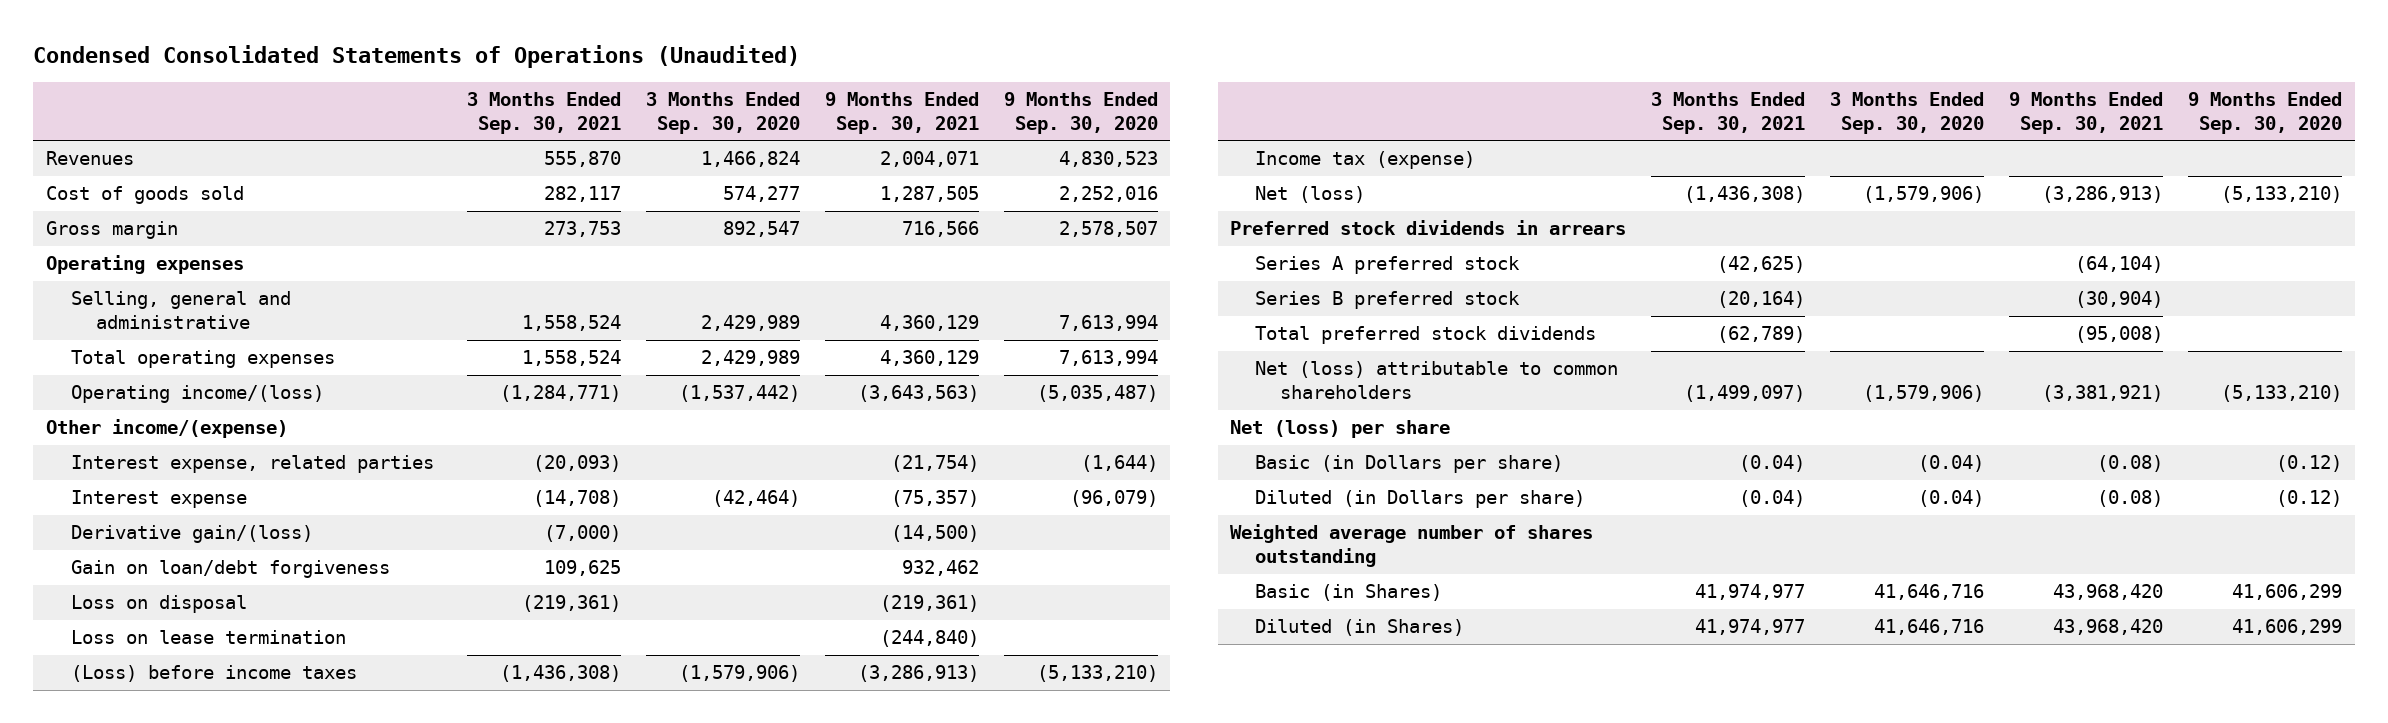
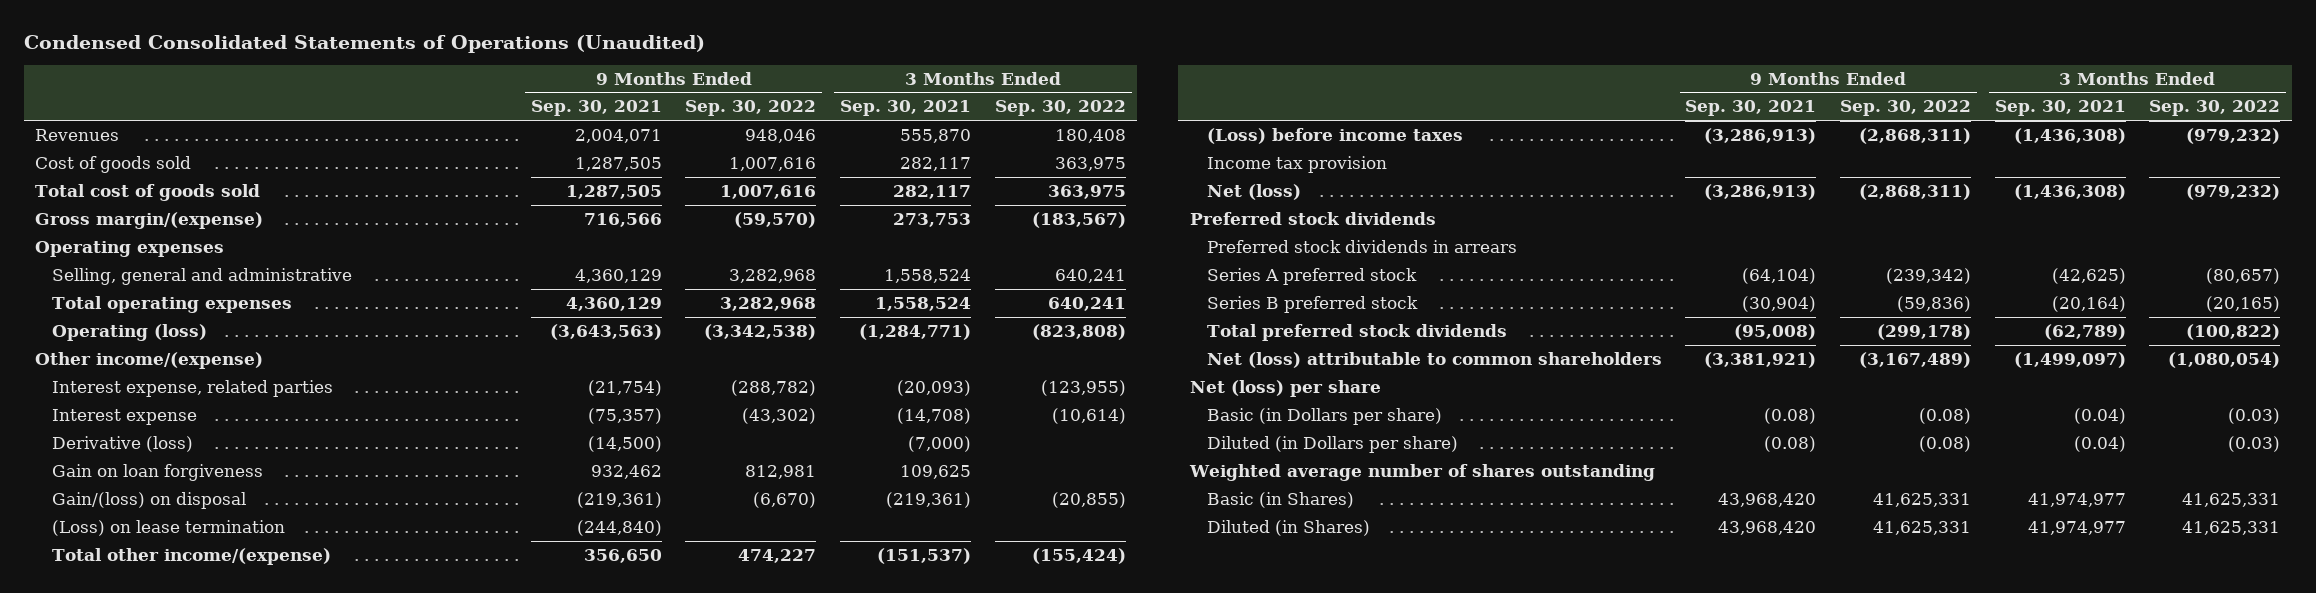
[645,91,800,134] 3 Months Ended Sep. 30, 2020 -> none
[1003,91,1158,134] 9 Months Ended Sep. 30, 2020 -> none
none -> [685,100,817,117] Sep. 30, 2022
none -> [994,100,1126,117] Sep. 30, 2022
none -> [35,183,261,201] Total cost of goods sold
[45,221,178,240] Gross margin -> [35,211,264,229] Gross margin/(expense)
[70,385,324,404] Operating income/(loss) -> [52,323,208,341] Operating (loss)
[70,525,313,544] Derivative gain/(loss) -> [52,435,194,452] Derivative (loss)
[70,560,390,579] Gain on loan/debt forgiveness -> [52,463,264,481] Gain on loan forgiveness
[70,595,247,614] Loss on disposal -> [52,491,247,509] Gain/(loss) on disposal
[70,630,346,645] Loss on lease termination -> [52,519,286,536] (Loss) on lease termination
none -> [52,547,332,565] Total other income/(expense)
[1255,151,1476,170] Income tax (expense) -> [1206,155,1387,173] Income tax provision
none -> [1190,211,1437,225] Preferred stock dividends

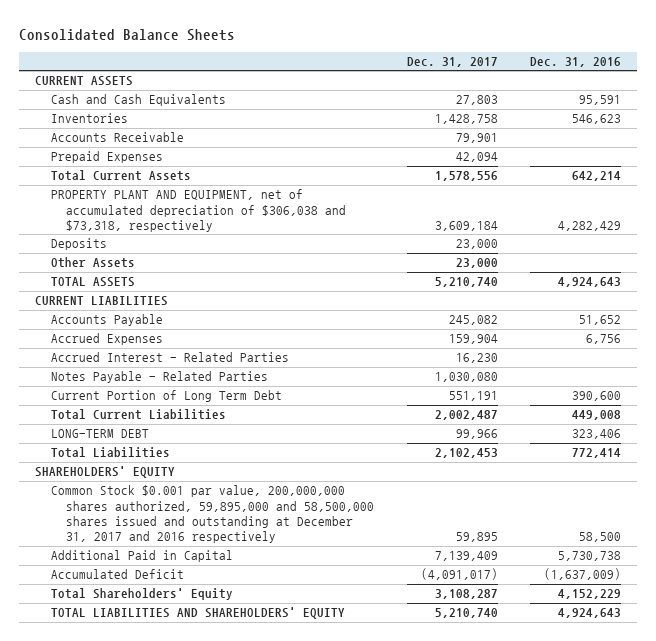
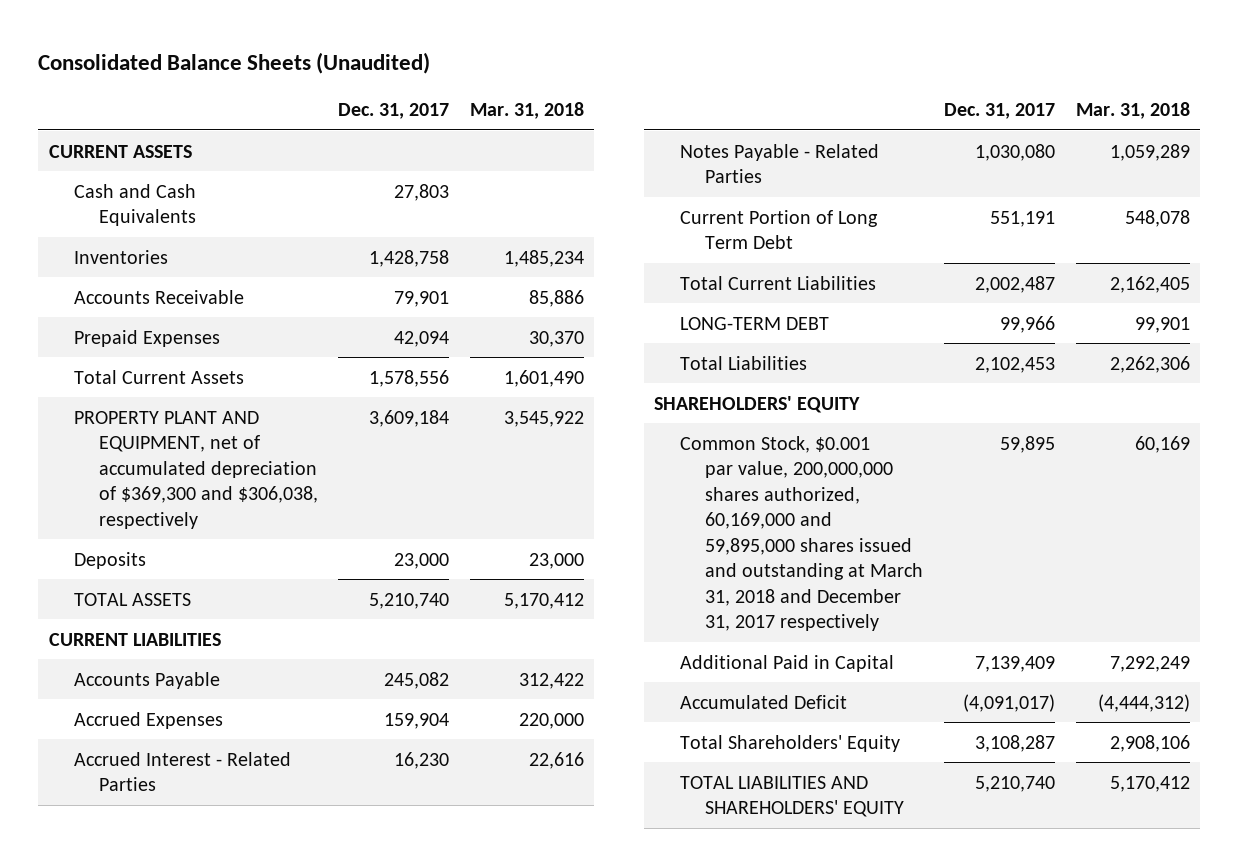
[19,29,236,42] Consolidated Balance Sheets -> [38,51,431,74] Consolidated Balance Sheets (Unaudited)
[529,57,621,68] Dec. 31, 2016 -> none
none -> [469,102,584,120] Mar. 31, 2018
[50,189,347,233] PROPERTY PLANT AND EQUIPMENT, net of accumulated depreciation of $306,038 and $73,318, respectively -> [73,410,319,529] PROPERTY PLANT AND EQUIPMENT, net of accumulated depreciation of $369,300 and $306,038, respectively
[50,257,135,269] Other Assets -> none
[50,485,375,544] Common Stock $0.001 par value, 200,000,000 shares authorized, 59,895,000 and 58,500,000 shares issued and outstanding at December 31, 2017 and 2016 respectively -> [679,435,924,632] Common Stock, $0.001 par value, 200,000,000 shares authorized, 60,169,000 and 59,895,000 shares issued and outstanding at March 31, 2018 and December 31, 2017 respectively

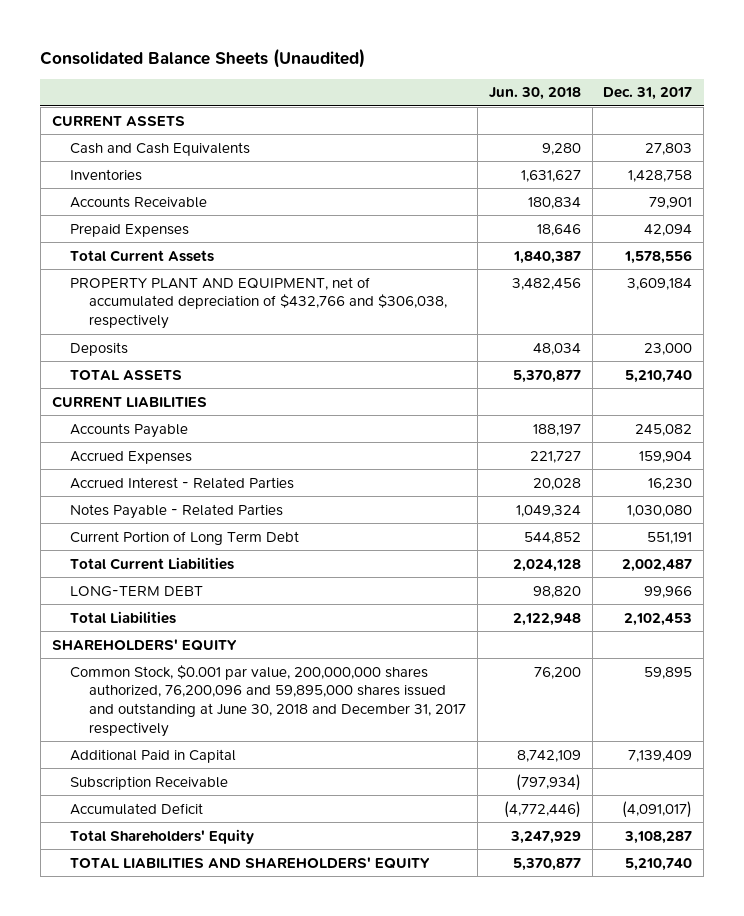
[469,102,584,120] Mar. 31, 2018 -> none
none -> [488,87,581,101] Jun. 30, 2018
[73,410,319,529] PROPERTY PLANT AND EQUIPMENT, net of accumulated depreciation of $369,300 and $306,038, respectively -> [70,276,448,330] PROPERTY PLANT AND EQUIPMENT, net of accumulated depreciation of $432,766 and $306,038, respectively
[679,435,924,632] Common Stock, $0.001 par value, 200,000,000 shares authorized, 60,169,000 and 59,895,000 shares issued and outstanding at March 31, 2018 and December 31, 2017 respectively -> [70,664,467,737] Common Stock, $0.001 par value, 200,000,000 shares authorized, 76,200,096 and 59,895,000 shares issued and outstanding at June 30, 2018 and December 31, 2017 respectively
none -> [70,775,229,790] Subscription Receivable

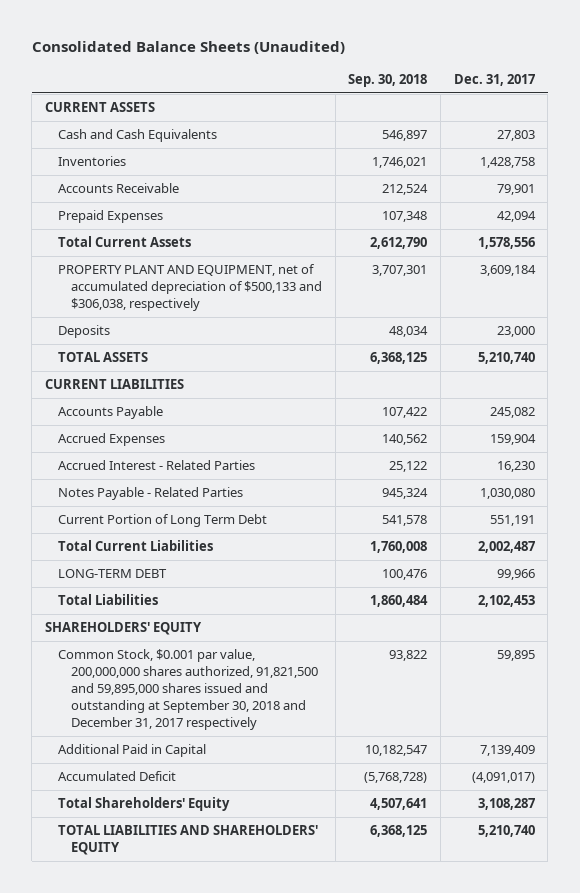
[488,87,581,101] Jun. 30, 2018 -> none
none -> [348,73,428,87] Sep. 30, 2018
[70,276,448,330] PROPERTY PLANT AND EQUIPMENT, net of accumulated depreciation of $432,766 and $306,038, respectively -> [57,264,322,312] PROPERTY PLANT AND EQUIPMENT, net of accumulated depreciation of $500,133 and $306,038, respectively
[70,664,467,737] Common Stock, $0.001 par value, 200,000,000 shares authorized, 76,200,096 and 59,895,000 shares issued and outstanding at June 30, 2018 and December 31, 2017 respectively -> [57,649,318,731] Common Stock, $0.001 par value, 200,000,000 shares authorized, 91,821,500 and 59,895,000 shares issued and outstanding at September 30, 2018 and December 31, 2017 respectively
[70,775,229,790] Subscription Receivable -> none

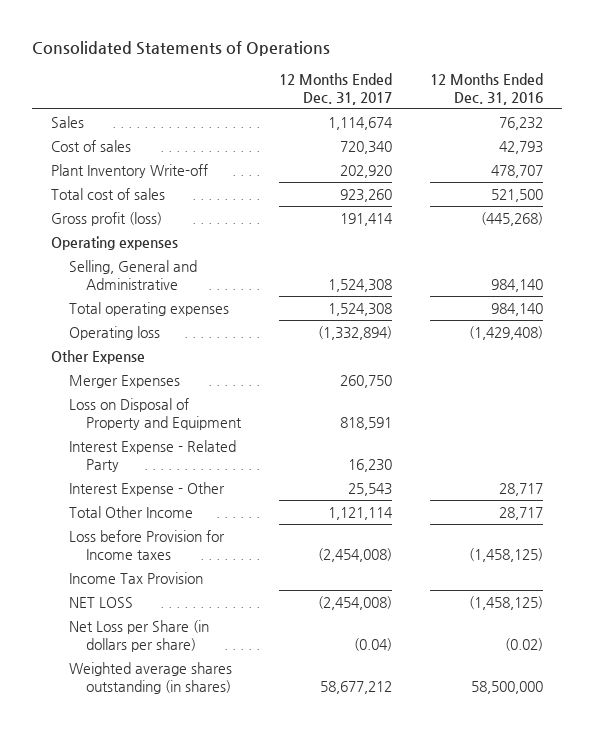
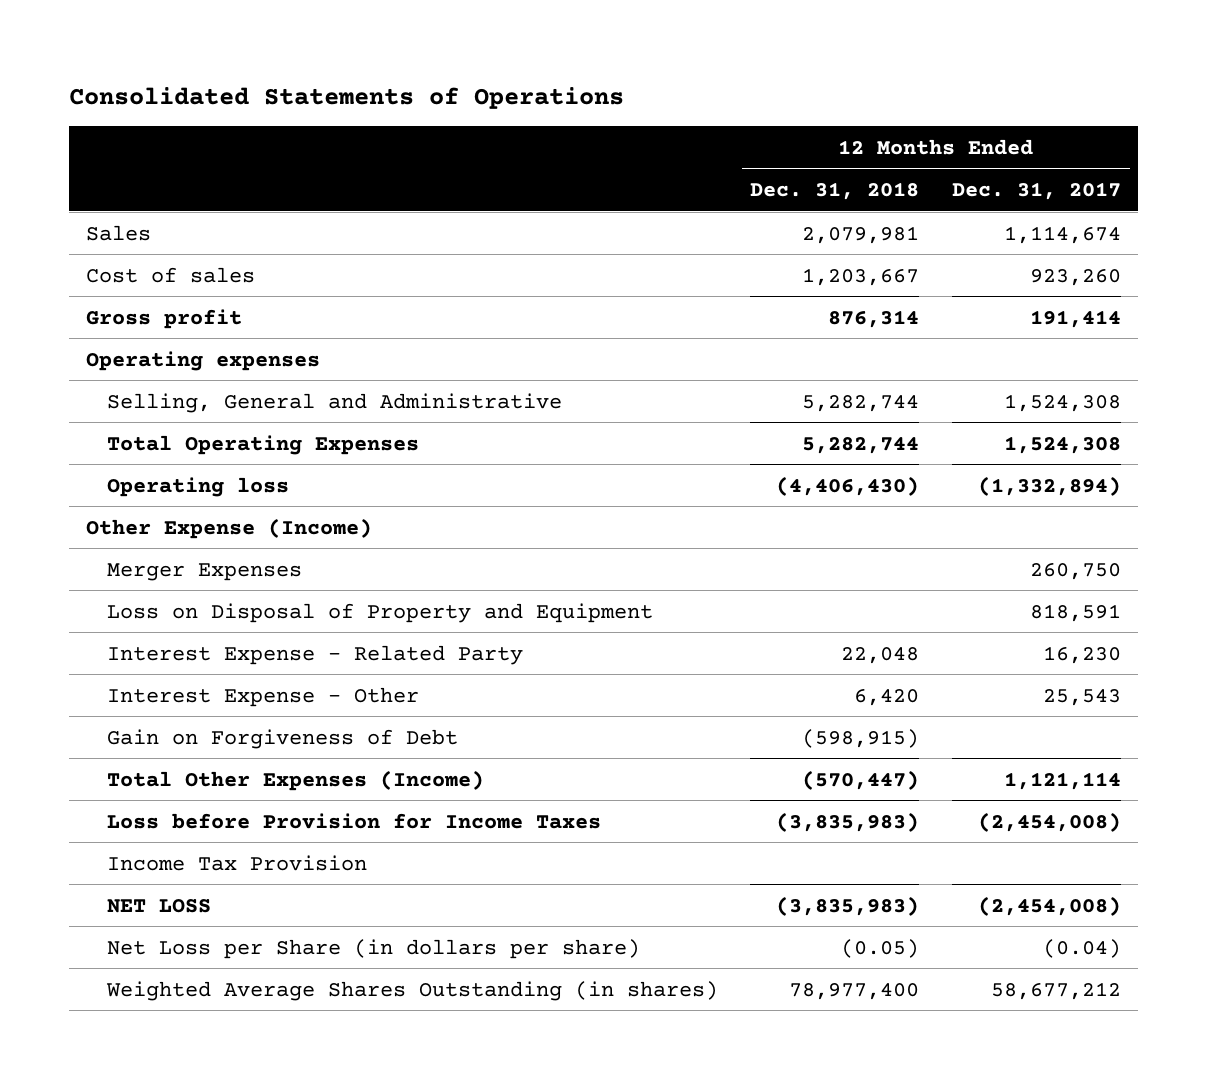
[429,72,543,105] 12 Months Ended Dec. 31, 2016 -> none
none -> [750,181,920,200] Dec. 31, 2018
[51,163,209,178] Plant Inventory Write-off -> none
[51,187,166,200] Total cost of sales -> none
[339,140,392,154] 720,340 -> [1030,268,1122,286] 923,260
[51,211,163,226] Gross profit (loss) -> [85,308,242,329] Gross profit
[68,301,229,316] Total operating expenses -> [106,434,419,455] Total Operating Expenses
[51,349,146,364] Other Expense -> [85,517,372,539] Other Expense (Income)
none -> [106,728,458,749] Gain on Forgiveness of Debt
[68,505,193,518] Total Other Income -> [106,769,484,791] Total Other Expenses (Income)
[68,529,225,560] Loss before Provision for Income taxes -> [106,812,601,829] Loss before Provision for Income Taxes
[68,661,232,694] Weighted average shares outstanding (in shares) -> [105,980,718,1001] Weighted Average Shares Outstanding (in shares)

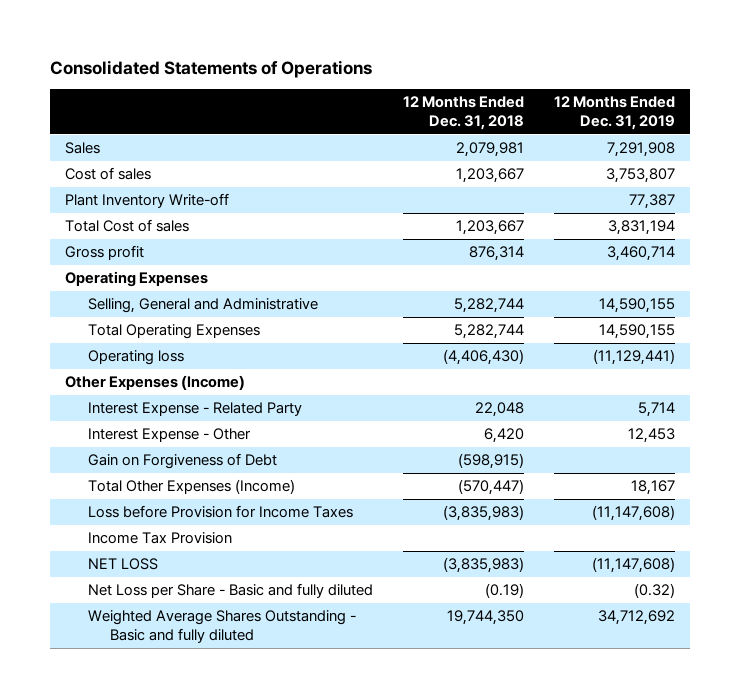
[952,181,1122,200] Dec. 31, 2017 -> none
none -> [554,96,676,130] 12 Months Ended Dec. 31, 2019
none -> [65,193,230,209] Plant Inventory Write-off
none -> [65,219,190,233] Total Cost of sales
[85,350,320,371] Operating expenses -> [65,271,209,288] Operating Expenses
[106,562,302,581] Merger Expenses -> none
[106,602,653,623] Loss on Disposal of Property and Equipment -> none
[85,517,372,539] Other Expense (Income) -> [65,375,246,391] Other Expenses (Income)
[106,938,640,959] Net Loss per Share (in dollars per share) -> [87,583,373,599] Net Loss per Share - Basic and fully diluted
[841,938,920,958] (0.05) -> [484,583,524,599] (0.19)
[105,980,718,1001] Weighted Average Shares Outstanding (in shares) -> [87,610,356,644] Weighted Average Shares Outstanding - Basic and fully diluted
[789,982,920,1000] 78,977,400 -> [446,610,524,626] 19,744,350

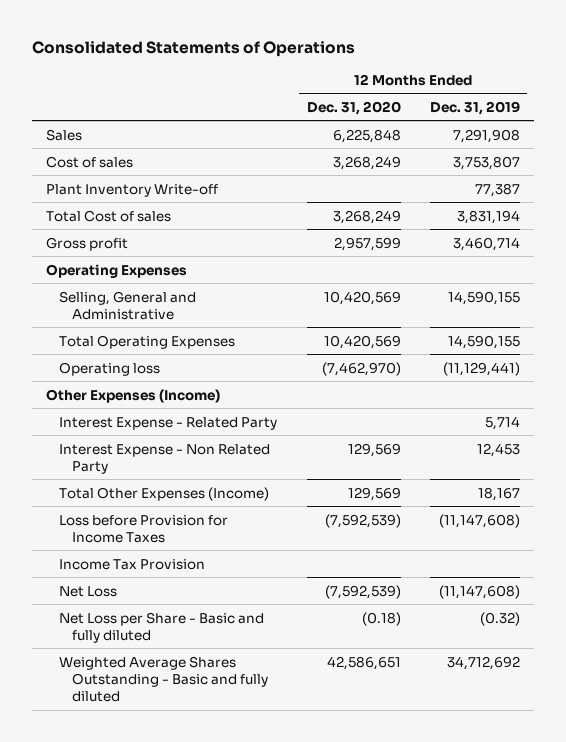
[402,96,524,130] 12 Months Ended Dec. 31, 2018 -> none
none -> [306,100,401,115] Dec. 31, 2020
[87,453,277,470] Gain on Forgiveness of Debt -> none
[87,428,251,443] Interest Expense - Other -> [59,443,271,474] Interest Expense - Non Related Party
[87,558,158,571] NET LOSS -> [59,585,118,597] Net Loss

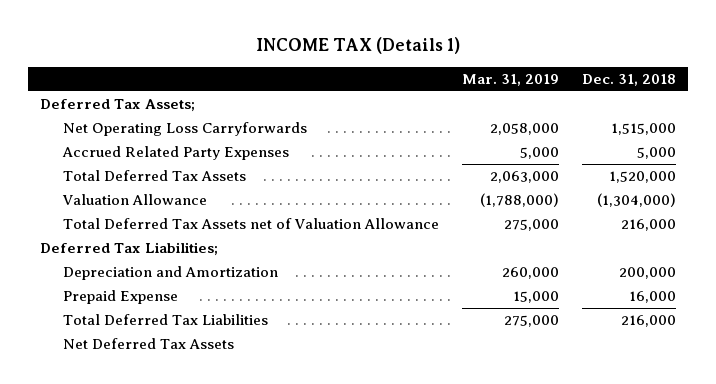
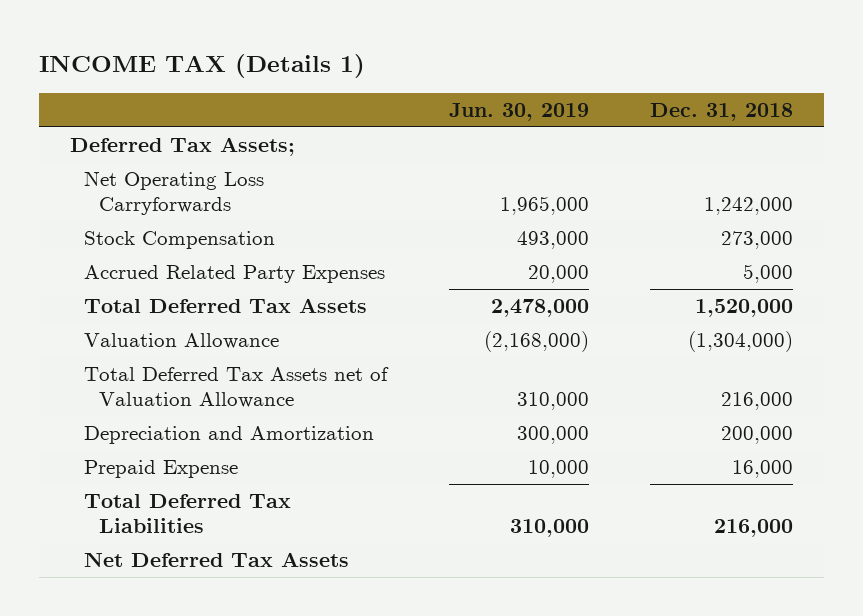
[462,73,560,86] Mar. 31, 2019 -> none
none -> [448,102,589,121] Jun. 30, 2019
[611,123,677,136] 1,515,000 -> [704,196,794,215] 1,242,000
none -> [84,231,276,250] Stock Compensation
[39,242,218,257] Deferred Tax Liabilities; -> none

